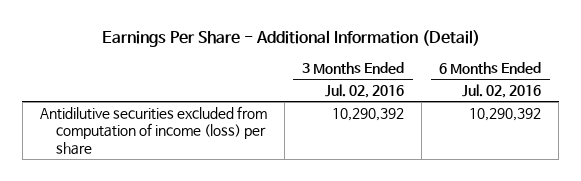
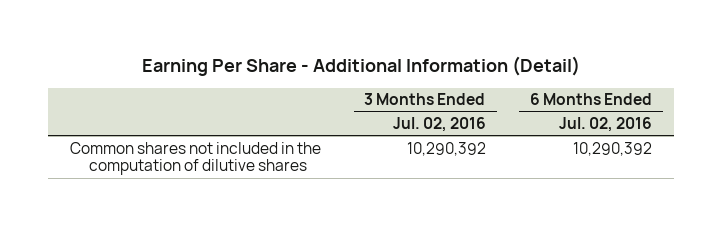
[101,30,480,48] Earnings Per Share - Additional Information (Detail) -> [141,56,580,77] Earning Per Share - Additional Information (Detail)
[39,105,267,155] Antidilutive securities excluded from computation of income (loss) per share -> [70,141,322,176] Common shares not included in the computation of dilutive shares

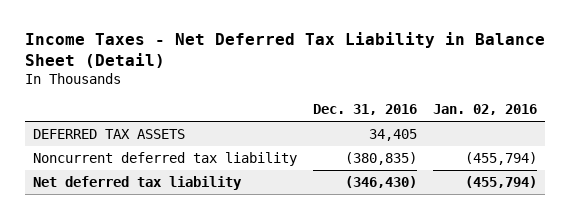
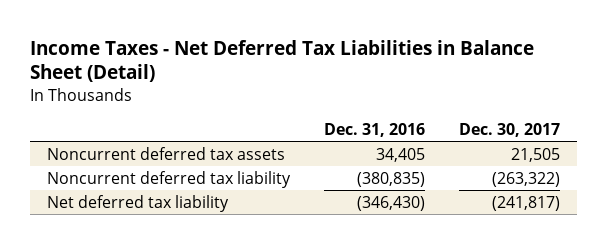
[24,32,545,68] Income Taxes - Net Deferred Tax Liability in Balance Sheet (Detail) -> [29,39,534,83] Income Taxes - Net Deferred Tax Liabilities in Balance Sheet (Detail)
[432,104,537,116] Jan. 02, 2016 -> none
none -> [459,122,561,137] Dec. 30, 2017
[32,128,185,139] DEFERRED TAX ASSETS -> [46,146,285,160] Noncurrent deferred tax assets

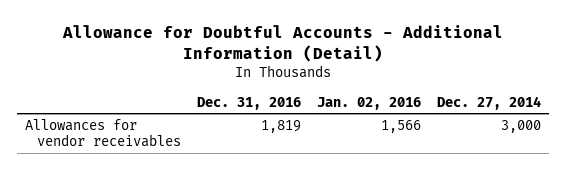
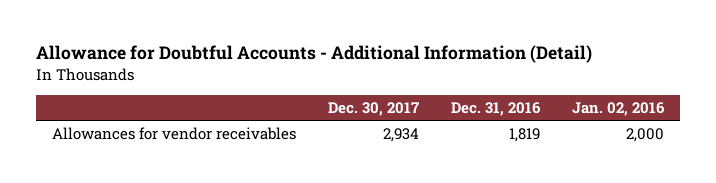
[436,95,541,110] Dec. 27, 2014 -> none
none -> [328,101,420,116] Dec. 30, 2017
[380,120,421,134] 1,566 -> [626,128,665,143] 2,000

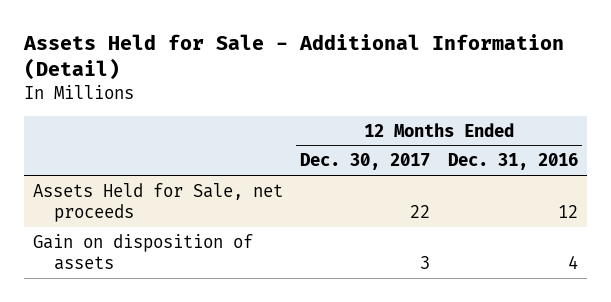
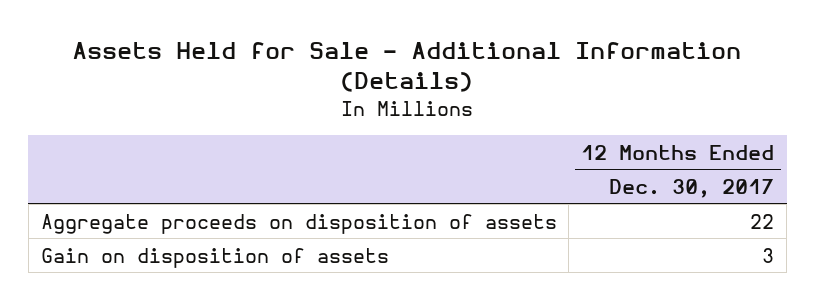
[23,34,565,81] Assets Held for Sale - Additional Information (Detail) -> [72,41,742,93] Assets Held for Sale - Additional Information (Details)
[447,153,578,171] Dec. 31, 2016 -> none
[32,182,283,223] Assets Held for Sale, net proceeds -> [40,213,557,234] Aggregate proceeds on disposition of assets

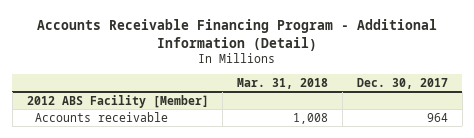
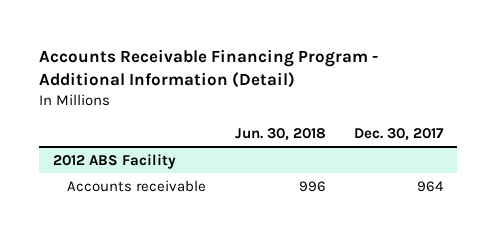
[237,77,329,89] Mar. 31, 2018 -> none
none -> [234,127,326,141] Jun. 30, 2018
[26,94,209,108] 2012 ABS Facility [Member] -> [53,153,177,169] 2012 ABS Facility

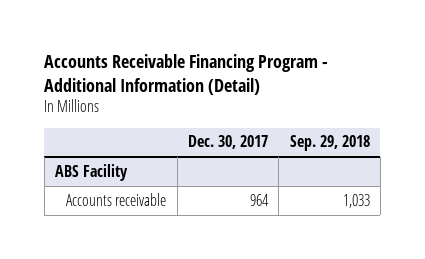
[234,127,326,141] Jun. 30, 2018 -> none
none -> [289,135,370,152] Sep. 29, 2018
[53,153,177,169] 2012 ABS Facility -> [54,163,128,181] ABS Facility

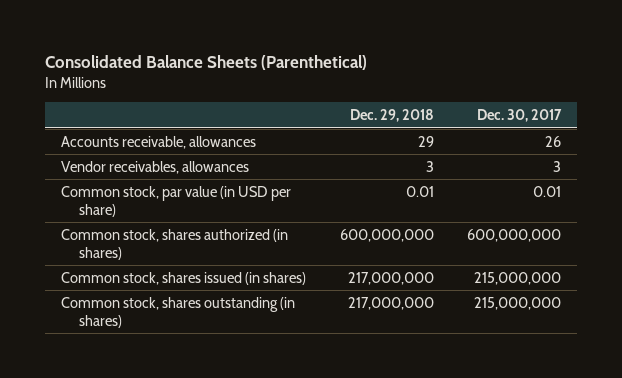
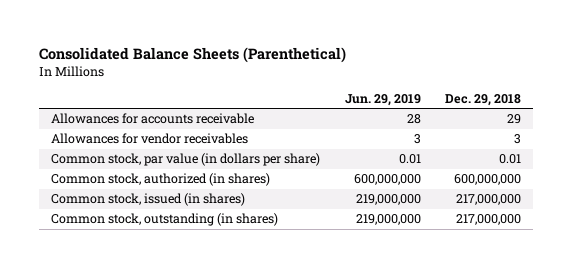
[476,109,562,123] Dec. 30, 2017 -> none
none -> [344,93,421,106] Jun. 29, 2019
[61,135,257,149] Accounts receivable, allowances -> [51,113,255,125] Allowances for accounts receivable
[61,160,250,174] Vendor receivables, allowances -> [51,133,249,145] Allowances for vendor receivables
[61,185,292,217] Common stock, par value (in USD per share) -> [51,153,321,167] Common stock, par value (in dollars per share)
[61,228,289,260] Common stock, shares authorized (in shares) -> [51,173,271,187] Common stock, authorized (in shares)
[61,271,307,285] Common stock, shares issued (in shares) -> [51,193,246,207] Common stock, issued (in shares)
[61,296,296,328] Common stock, shares outstanding (in shares) -> [51,213,279,227] Common stock, outstanding (in shares)

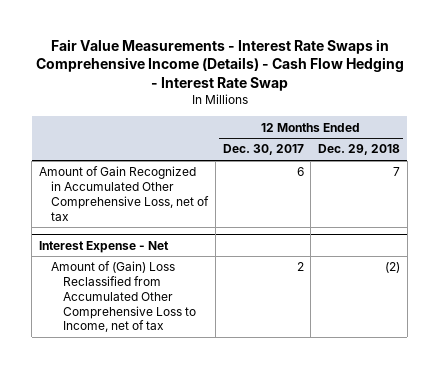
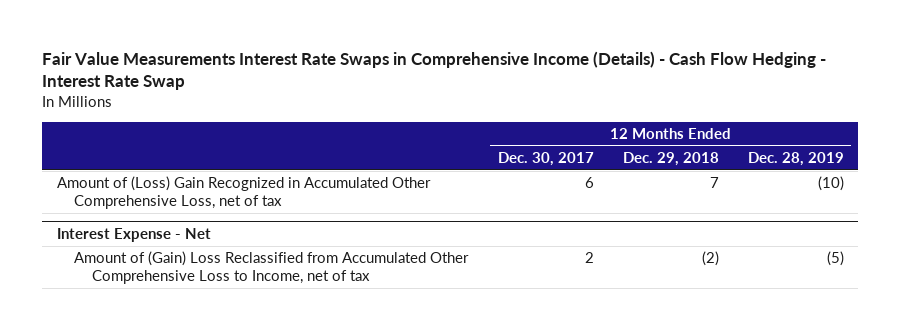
[35,38,404,92] Fair Value Measurements - Interest Rate Swaps in Comprehensive Income (Details) - Cash Flow Hedging - Interest Rate Swap -> [41,50,826,91] Fair Value Measurements Interest Rate Swaps in Comprehensive Income (Details) - Cash Flow Hedging - Interest Rate Swap
none -> [747,151,844,166] Dec. 28, 2019
[39,166,210,221] Amount of Gain Recognized in Accumulated Other Comprehensive Loss, net of tax -> [56,176,431,209] Amount of (Loss) Gain Recognized in Accumulated Other Comprehensive Loss, net of tax

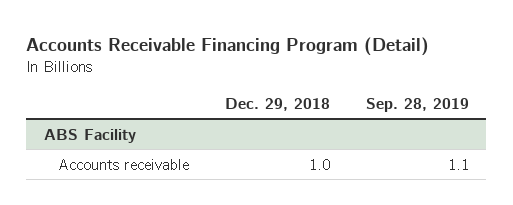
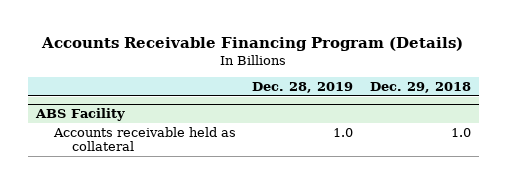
[26,36,430,56] Accounts Receivable Financing Program (Detail) -> [41,36,464,51] Accounts Receivable Financing Program (Details)
[365,97,469,112] Sep. 28, 2019 -> none
none -> [252,82,354,94] Dec. 28, 2019
[58,158,190,170] Accounts receivable -> [53,126,237,152] Accounts receivable held as collateral

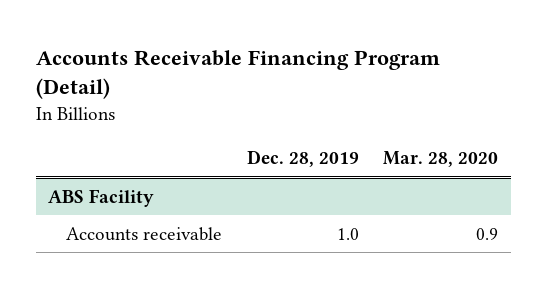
[41,36,464,51] Accounts Receivable Financing Program (Details) -> [35,50,440,100] Accounts Receivable Financing Program (Detail)
[369,82,471,94] Dec. 29, 2018 -> none
none -> [383,150,499,167] Mar. 28, 2020
[53,126,237,152] Accounts receivable held as collateral -> [65,226,222,241] Accounts receivable

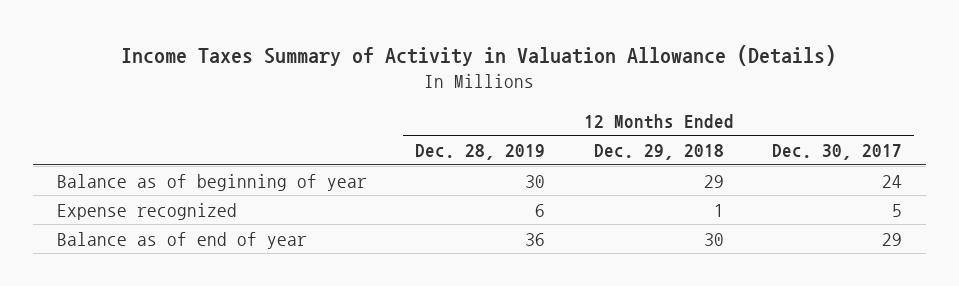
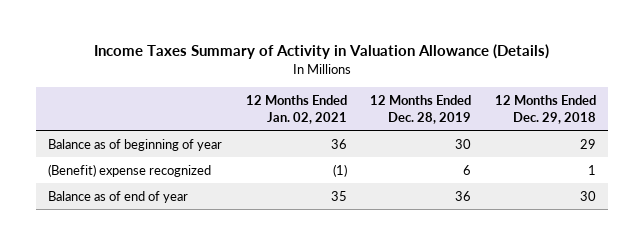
[771,144,902,161] Dec. 30, 2017 -> none
none -> [245,95,347,125] 12 Months Ended Jan. 02, 2021
[56,202,237,220] Expense recognized -> [47,163,211,177] (Benefit) expense recognized

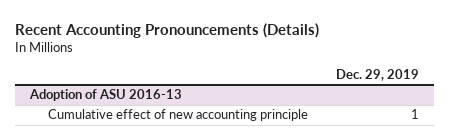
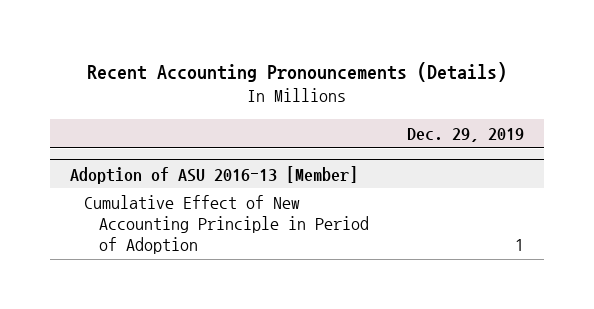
[28,89,182,102] Adoption of ASU 2016-13 -> [69,165,358,184] Adoption of ASU 2016-13 [Member]
[47,109,308,122] Cumulative effect of new accounting principle -> [84,194,370,255] Cumulative Effect of New Accounting Principle in Period of Adoption

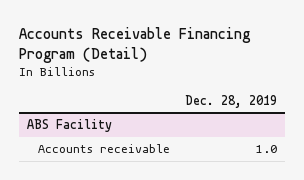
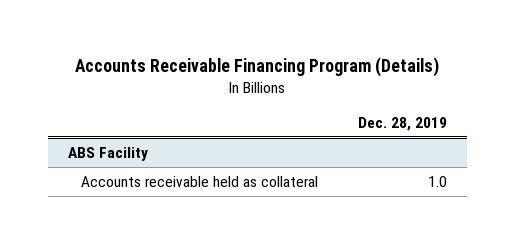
[19,26,252,63] Accounts Receivable Financing Program (Detail) -> [75,56,440,77] Accounts Receivable Financing Program (Details)
[38,144,171,154] Accounts receivable -> [81,175,319,187] Accounts receivable held as collateral

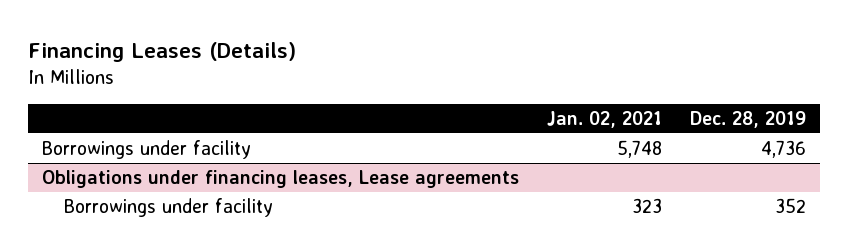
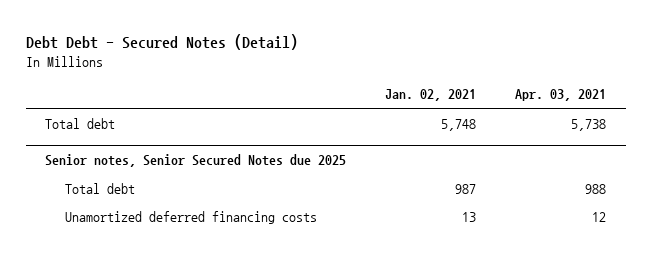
[27,42,296,63] Financing Leases (Details) -> [25,34,298,51] Debt Debt - Secured Notes (Detail)
[689,110,806,128] Dec. 28, 2019 -> none
none -> [515,89,607,102] Apr. 03, 2021
[41,170,519,189] Obligations under financing leases, Lease agreements -> none
[64,198,274,218] Borrowings under facility -> none
[41,140,251,160] Borrowings under facility -> [45,117,116,129] Total debt
none -> [45,154,347,168] Senior notes, Senior Secured Notes due 2025
none -> [64,182,135,194] Total debt
none -> [64,210,317,224] Unamortized deferred financing costs

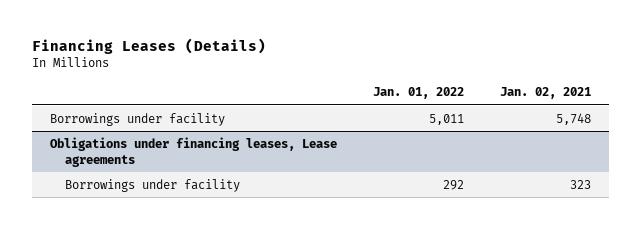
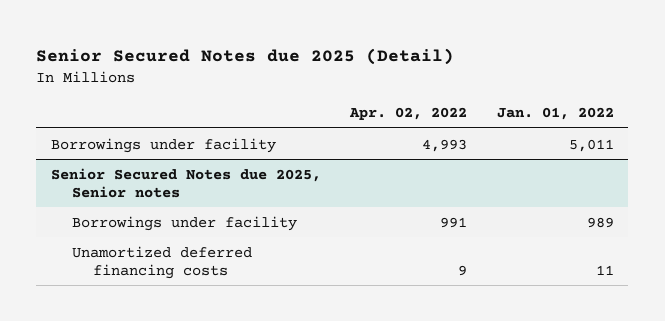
[32,37,267,54] Financing Leases (Details) -> [36,47,455,65] Senior Secured Notes due 2025 (Detail)
[499,87,591,100] Jan. 02, 2021 -> none
none -> [349,106,468,120] Apr. 02, 2022
[50,136,338,167] Obligations under financing leases, Lease agreements -> none
none -> [51,167,322,198] Senior Secured Notes due 2025, Senior notes
[442,179,464,190] 292 -> [586,216,614,228] 989
none -> [71,245,252,279] Unamortized deferred financing costs

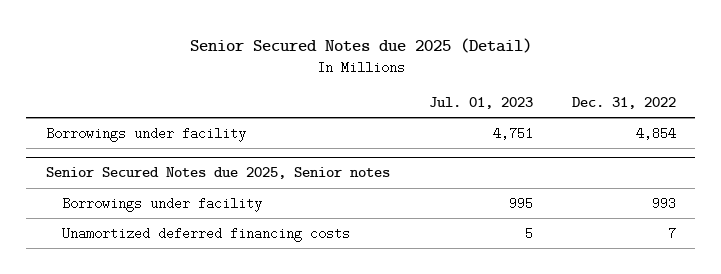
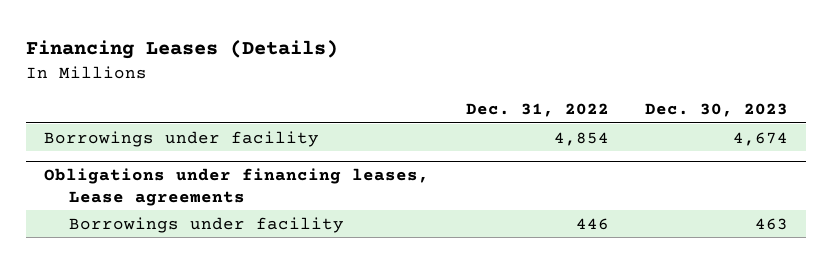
[189,37,532,53] Senior Secured Notes due 2025 (Detail) -> [26,39,339,59] Financing Leases (Details)
[428,97,533,110] Jul. 01, 2023 -> none
none -> [645,103,789,118] Dec. 30, 2023
[45,167,390,180] Senior Secured Notes due 2025, Senior notes -> none
[62,226,351,242] Unamortized deferred financing costs -> none
none -> [44,168,430,206] Obligations under financing leases, Lease agreements
[651,196,676,210] 993 -> [575,217,609,230] 446

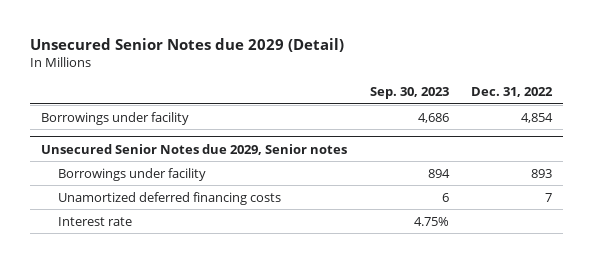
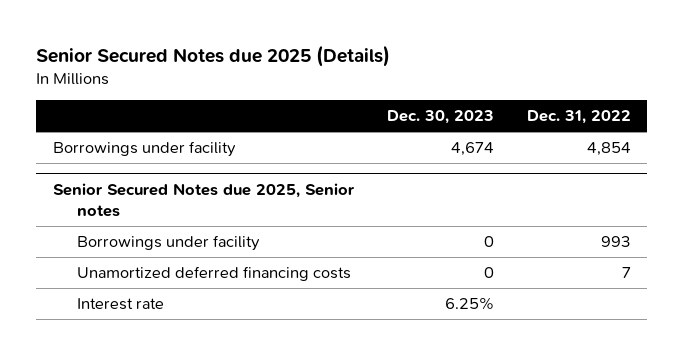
[30,37,345,52] Unsecured Senior Notes due 2029 (Detail) -> [36,44,391,67] Senior Secured Notes due 2025 (Details)
[369,87,449,100] Sep. 30, 2023 -> none
none -> [386,110,494,125] Dec. 30, 2023
[41,143,348,155] Unsecured Senior Notes due 2029, Senior notes -> none
none -> [52,182,355,217] Senior Secured Notes due 2025, Senior notes
[531,168,553,178] 893 -> [600,236,631,248] 993

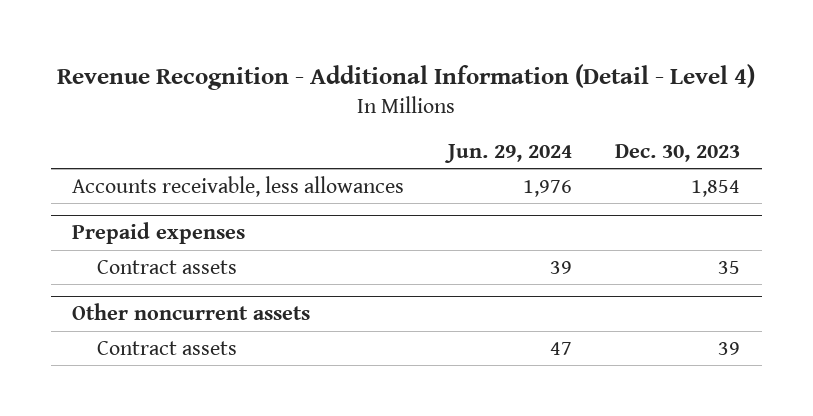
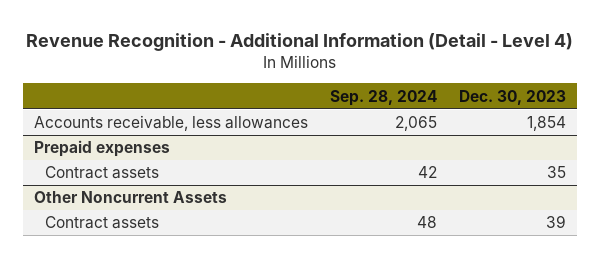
[443,143,572,163] Jun. 29, 2024 -> none
none -> [329,89,437,106] Sep. 28, 2024
[72,303,311,321] Other noncurrent assets -> [34,191,228,204] Other Noncurrent Assets

